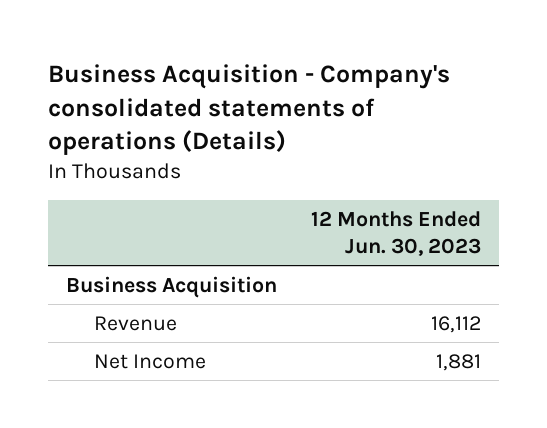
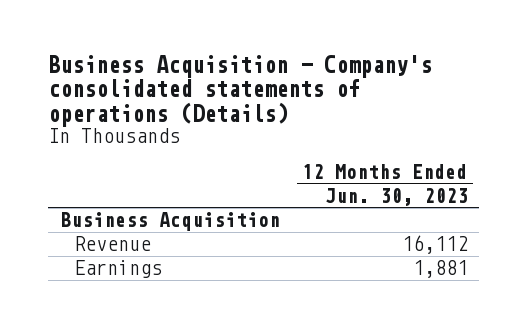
[93,353,206,369] Net Income -> [73,260,162,279] Earnings

